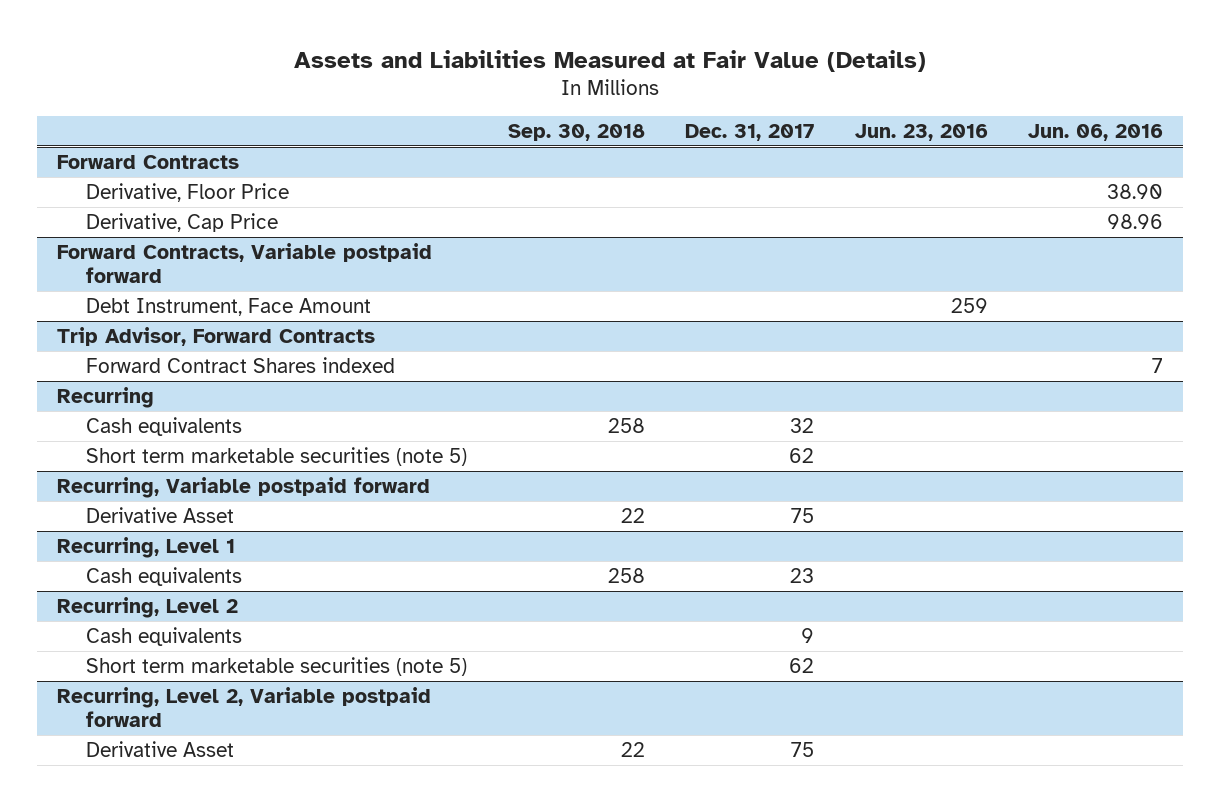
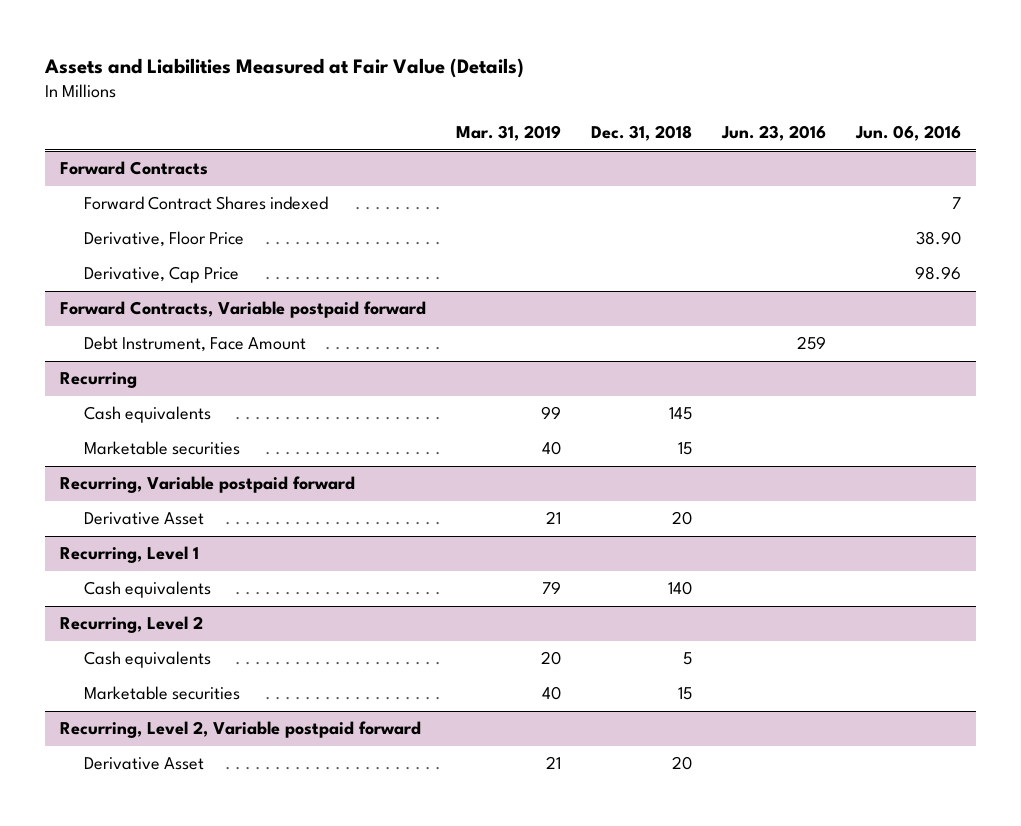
[507,123,645,141] Sep. 30, 2018 -> none
[685,123,815,141] Dec. 31, 2017 -> none
none -> [455,125,561,142] Mar. 31, 2019
none -> [590,125,692,142] Dec. 31, 2018
none -> [83,196,328,211] Forward Contract Shares indexed
[56,326,375,346] Trip Advisor, Forward Contracts -> none
[86,356,396,373] Forward Contract Shares indexed -> none
[86,446,468,466] Short term marketable securities (note 5) -> [83,441,240,456] Marketable securities
[86,656,468,676] Short term marketable securities (note 5) -> [83,686,240,701] Marketable securities

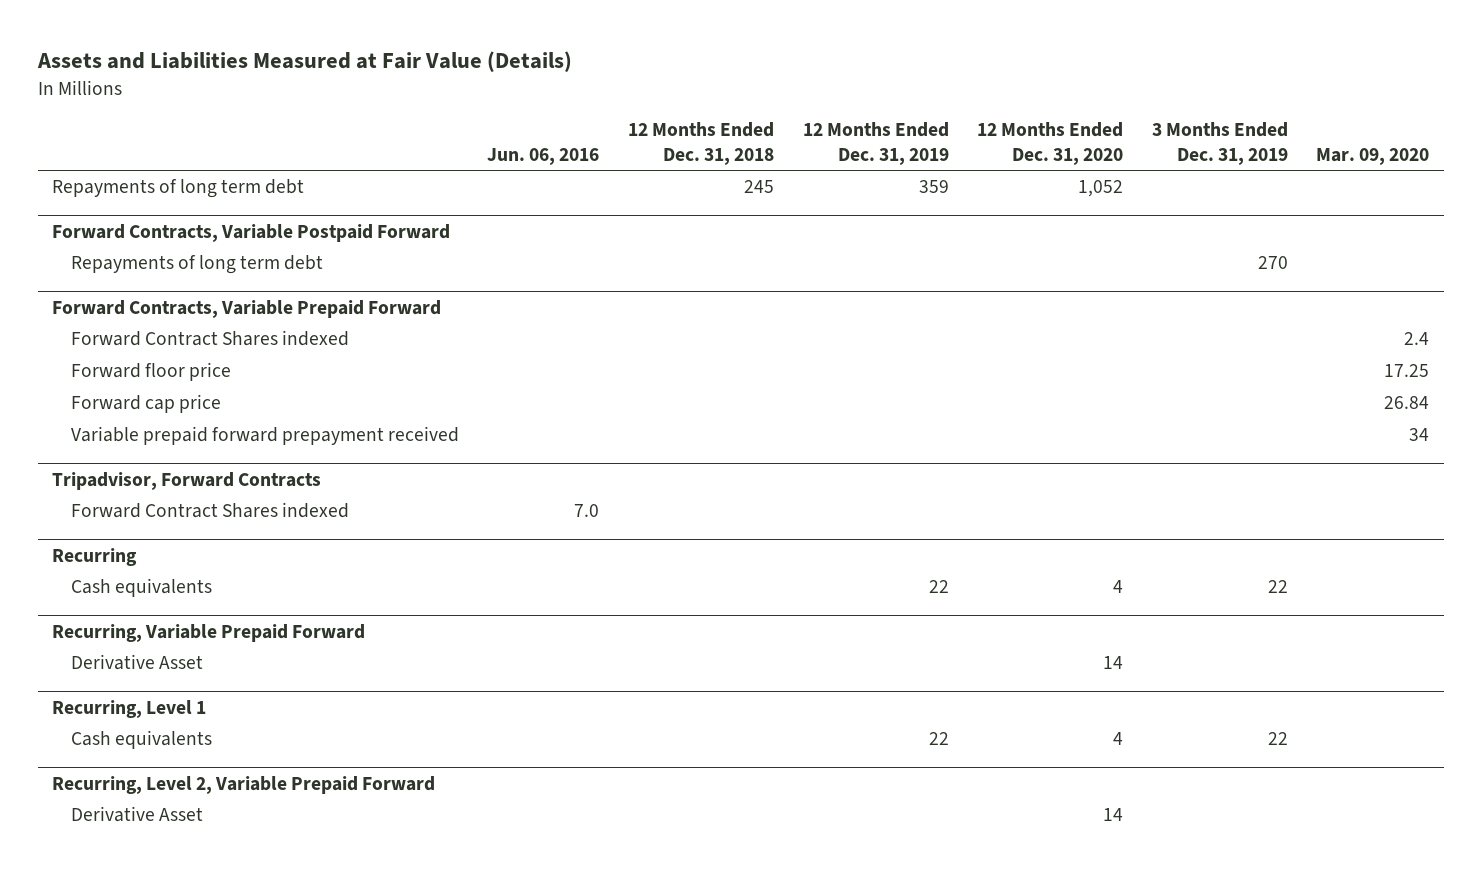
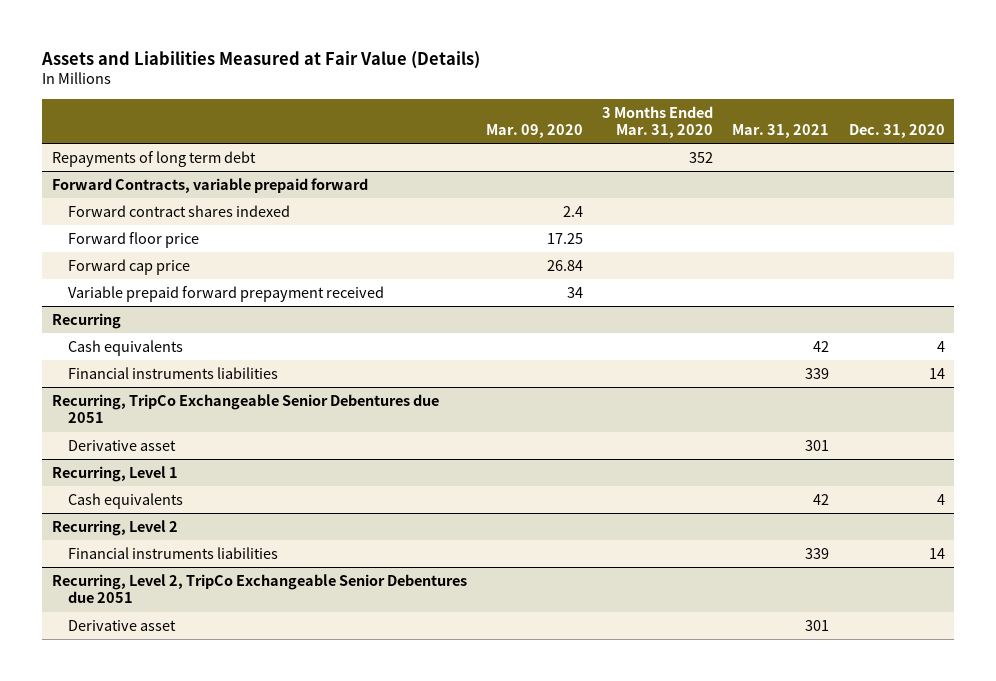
[487,148,600,166] Jun. 06, 2016 -> none
[627,122,774,166] 12 Months Ended Dec. 31, 2018 -> none
[802,122,949,166] 12 Months Ended Dec. 31, 2019 -> none
[977,122,1124,166] 12 Months Ended Dec. 31, 2020 -> none
[1151,122,1288,166] 3 Months Ended Dec. 31, 2019 -> none
none -> [602,105,714,138] 3 Months Ended Mar. 31, 2020
none -> [732,123,830,138] Mar. 31, 2021
none -> [848,123,945,138] Dec. 31, 2020
[52,223,451,242] Forward Contracts, Variable Postpaid Forward -> none
[70,255,323,275] Repayments of long term debt -> none
[52,299,442,318] Forward Contracts, Variable Prepaid Forward -> [51,177,368,193] Forward Contracts, variable prepaid forward
[70,330,349,347] Forward Contract Shares indexed -> [68,204,291,217] Forward contract shares indexed
[52,471,322,490] Tripadvisor, Forward Contracts -> none
[70,502,349,519] Forward Contract Shares indexed -> none
[52,623,366,642] Recurring, Variable Prepaid Forward -> none
[70,654,203,671] Derivative Asset -> none
none -> [68,366,279,379] Financial instruments liabilities
none -> [51,393,439,424] Recurring, TripCo Exchangeable Senior Debentures due 2051
none -> [68,439,177,451] Derivative asset
[70,806,203,823] Derivative Asset -> none
[52,775,436,794] Recurring, Level 2, Variable Prepaid Forward -> [51,519,178,536] Recurring, Level 2
none -> [68,546,279,559] Financial instruments liabilities
none -> [51,573,467,604] Recurring, Level 2, TripCo Exchangeable Senior Debentures due 2051
none -> [68,619,177,631] Derivative asset

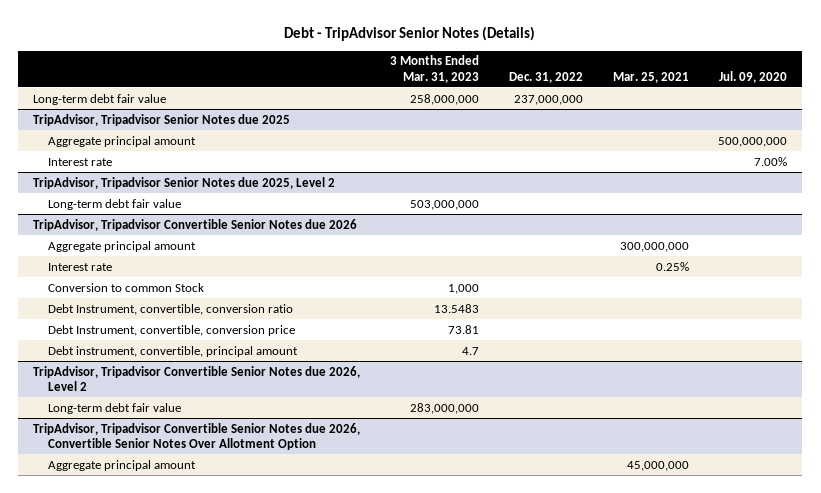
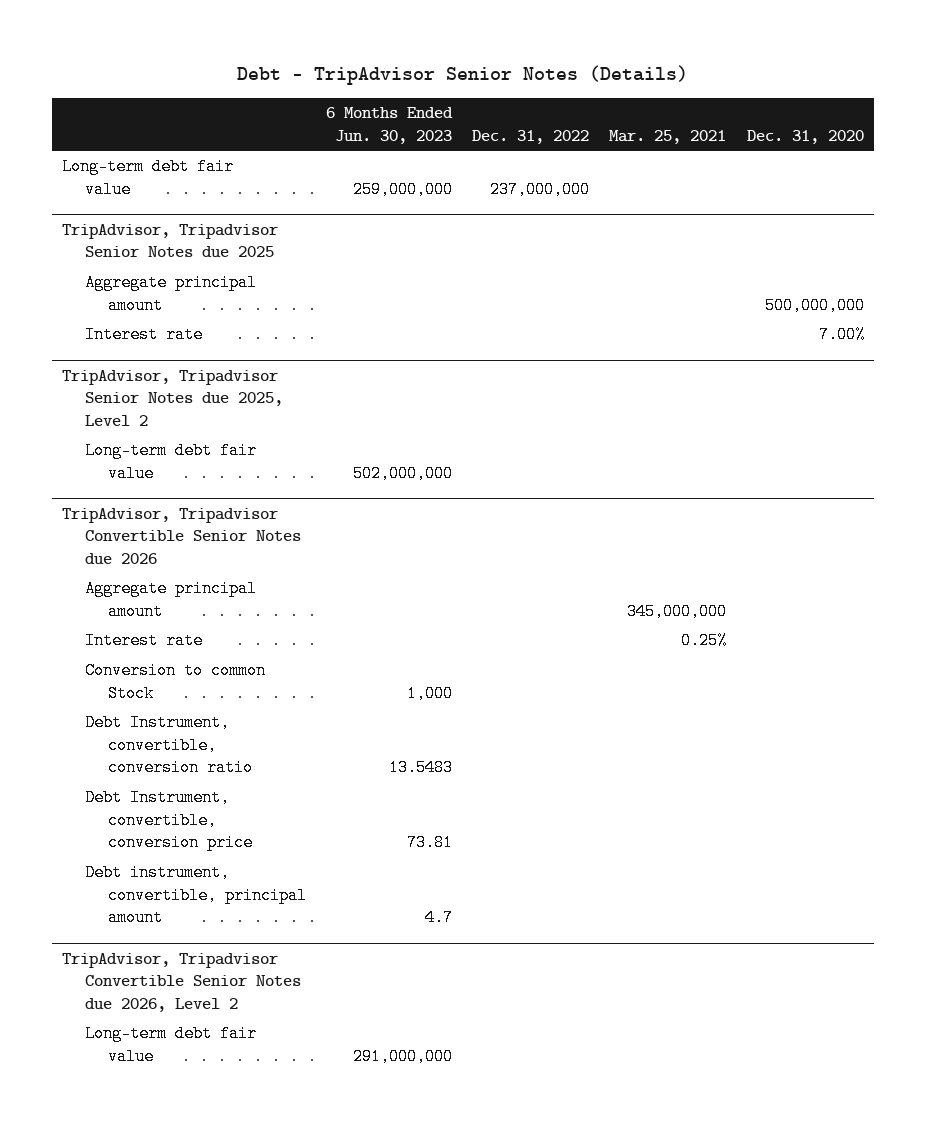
[390,55,480,83] 3 Months Ended Mar. 31, 2023 -> none
[719,70,788,83] Jul. 09, 2020 -> none
none -> [326,107,454,144] 6 Months Ended Jun. 30, 2023
none -> [746,129,864,144] Dec. 31, 2020
[619,241,689,252] 300,000,000 -> [627,602,728,620] 345,000,000
[33,422,361,450] TripAdvisor, Tripadvisor Convertible Senior Notes due 2026, Convertible Senior Notes Over Allotment Option -> none
[48,459,197,471] Aggregate principal amount -> none

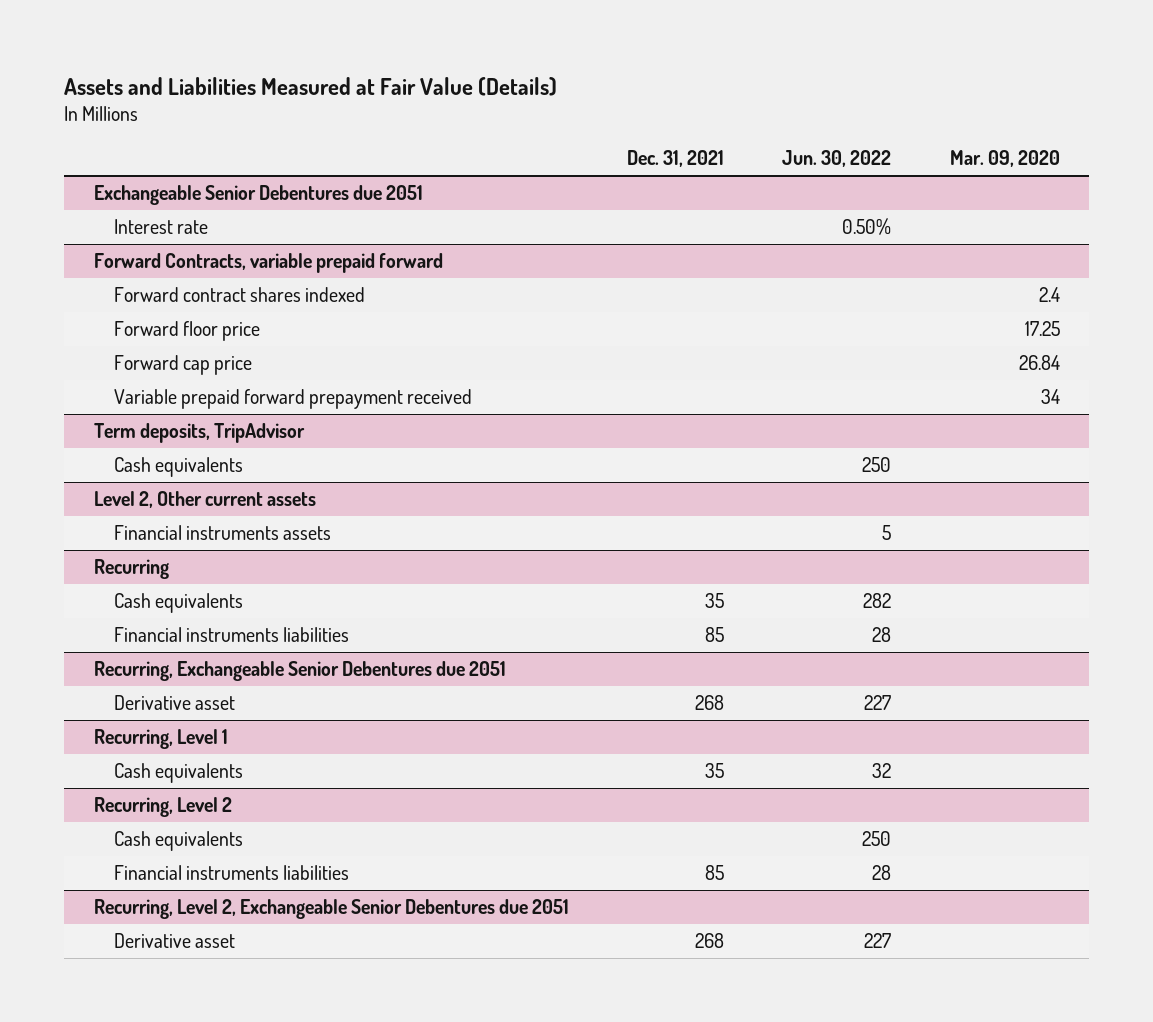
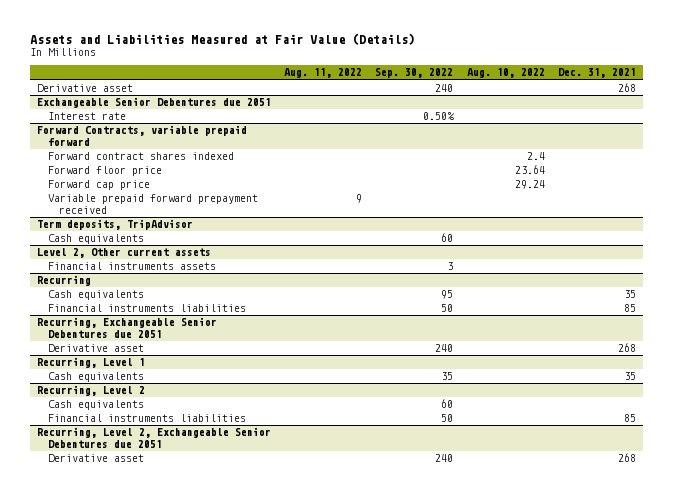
[782,150,892,168] Jun. 30, 2022 -> none
[949,150,1060,168] Mar. 09, 2020 -> none
none -> [284,68,363,79] Aug. 11, 2022
none -> [375,68,454,79] Sep. 30, 2022
none -> [466,68,545,79] Aug. 10, 2022
none -> [36,84,133,93] Derivative asset

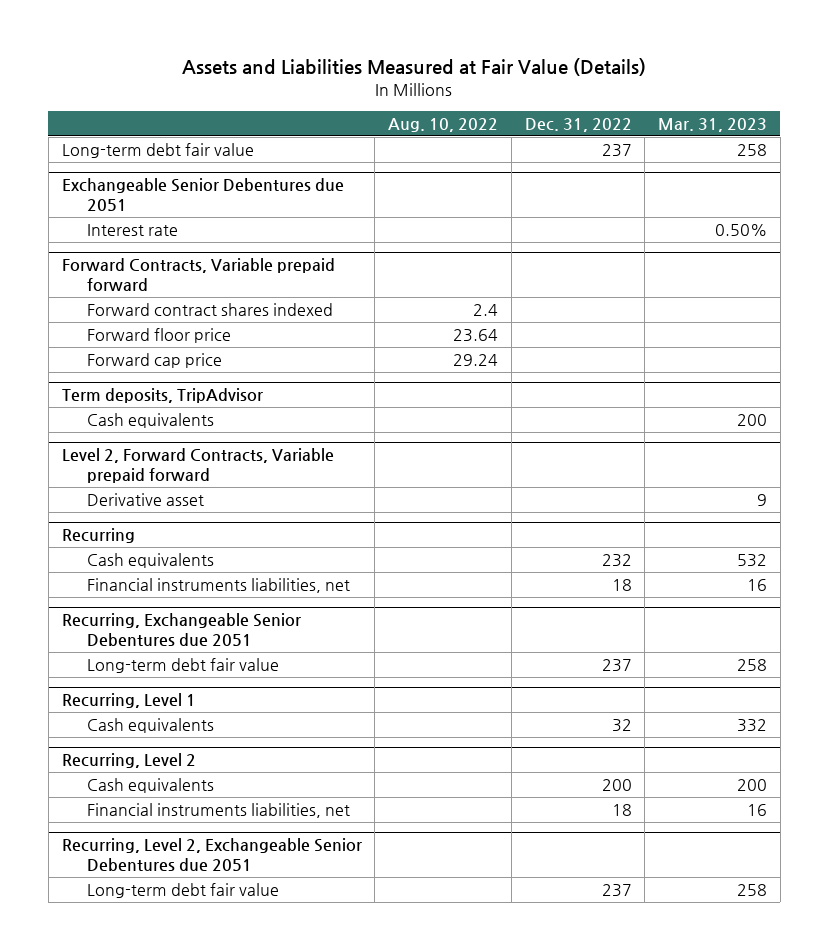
[284,68,363,79] Aug. 11, 2022 -> none
[375,68,454,79] Sep. 30, 2022 -> none
[558,68,637,79] Dec. 31, 2021 -> none
none -> [524,117,632,132] Dec. 31, 2022
none -> [658,117,768,132] Mar. 31, 2023
[36,84,133,93] Derivative asset -> [61,143,254,159] Long-term debt fair value
[36,125,247,146] Forward Contracts, variable prepaid forward -> [61,258,335,292] Forward Contracts, Variable prepaid forward
[47,194,258,214] Variable prepaid forward prepayment received -> none
[36,248,211,259] Level 2, Other current assets -> none
[47,262,216,271] Financial instruments assets -> none
none -> [61,448,334,484] Level 2, Forward Contracts, Variable prepaid forward
none -> [86,493,204,507] Derivative asset
[47,304,246,313] Financial instruments liabilities -> [86,578,350,594] Financial instruments liabilities, net
[47,344,144,353] Derivative asset -> [86,658,279,674] Long-term debt fair value
[47,414,246,423] Financial instruments liabilities -> [86,803,350,819] Financial instruments liabilities, net
[47,454,144,463] Derivative asset -> [86,883,279,899] Long-term debt fair value

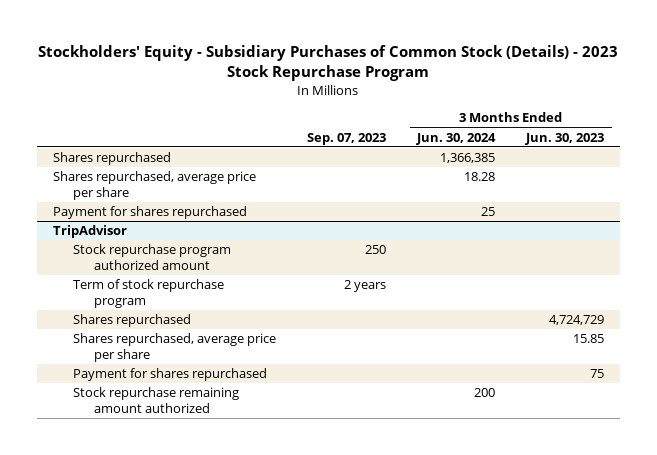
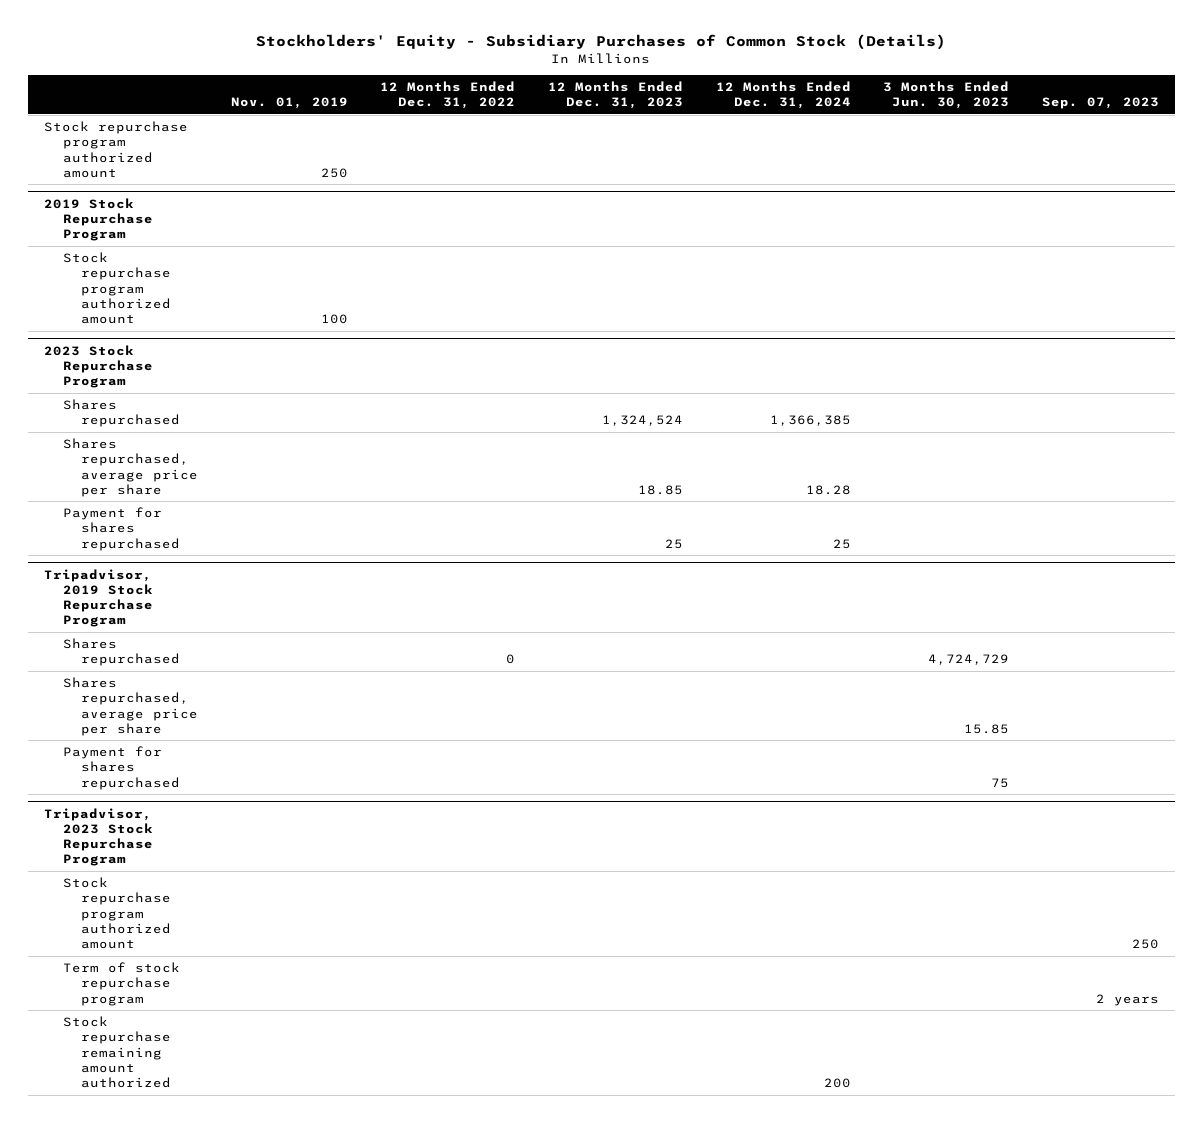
[38,45,619,82] Stockholders' Equity - Subsidiary Purchases of Common Stock (Details) - 2023 Stock Repurchase Program -> [256,34,947,51] Stockholders' Equity - Subsidiary Purchases of Common Stock (Details)
[416,132,497,145] Jun. 30, 2024 -> none
none -> [230,97,348,110] Nov. 01, 2019
none -> [380,80,516,110] 12 Months Ended Dec. 31, 2022
none -> [548,80,684,110] 12 Months Ended Dec. 31, 2023
none -> [715,80,851,110] 12 Months Ended Dec. 31, 2024
[52,152,171,166] Shares repurchased -> none
[52,171,256,200] Shares repurchased, average price per share -> none
[52,206,247,220] Payment for shares repurchased -> none
[73,244,232,270] Stock repurchase program authorized amount -> none
[73,279,225,308] Term of stock repurchase program -> none
none -> [43,121,188,178] Stock repurchase program authorized amount
none -> [43,197,153,242] 2019 Stock Repurchase Program
none -> [62,252,172,324] Stock repurchase program authorized amount
none -> [43,344,153,389] 2023 Stock Repurchase Program
none -> [62,399,181,428] Shares repurchased
none -> [62,438,199,497] Shares repurchased, average price per share
none -> [62,507,181,551] Payment for shares repurchased
[52,225,127,239] TripAdvisor -> [43,568,153,628] Tripadvisor, 2019 Stock Repurchase Program
[73,387,240,413] Stock repurchase remaining amount authorized -> none
none -> [43,807,153,867] Tripadvisor, 2023 Stock Repurchase Program
none -> [62,877,172,949] Stock repurchase program authorized amount
none -> [62,962,180,1006] Term of stock repurchase program
none -> [62,1016,172,1088] Stock repurchase remaining amount authorized

